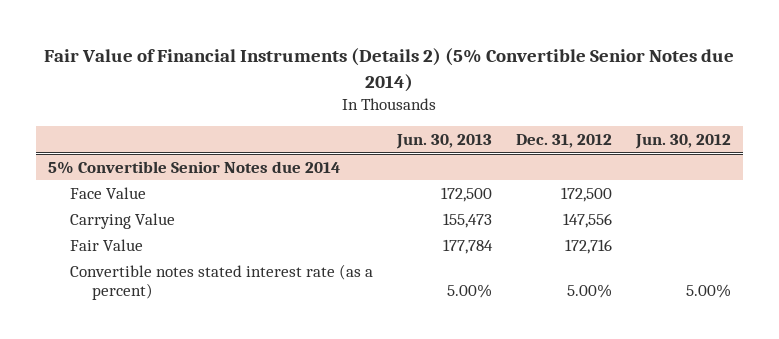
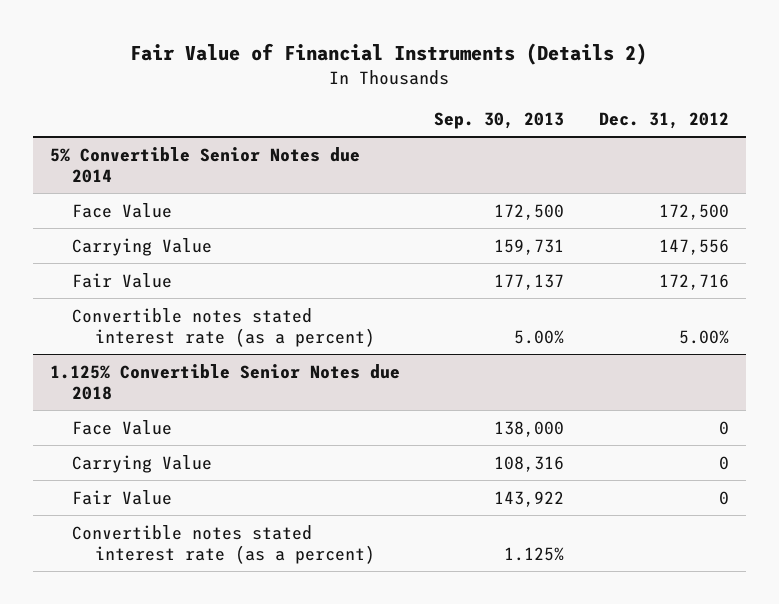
[44,47,735,92] Fair Value of Financial Instruments (Details 2) (5% Convertible Senior Notes due 2014) -> [130,43,648,66] Fair Value of Financial Instruments (Details 2)
[396,134,493,150] Jun. 30, 2013 -> none
[634,134,731,150] Jun. 30, 2012 -> none
none -> [434,111,565,129] Sep. 30, 2013
none -> [49,363,400,401] 1.125% Convertible Senior Notes due 2018
none -> [72,419,173,435] Face Value
none -> [72,454,213,473] Carrying Value
none -> [72,489,173,505] Fair Value
none -> [72,524,375,565] Convertible notes stated interest rate (as a percent)

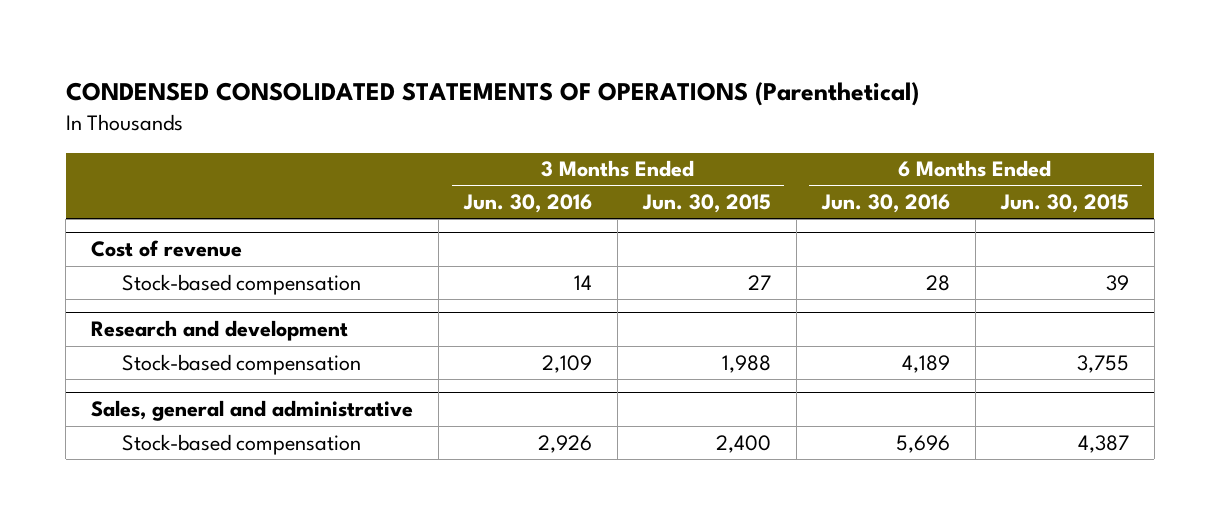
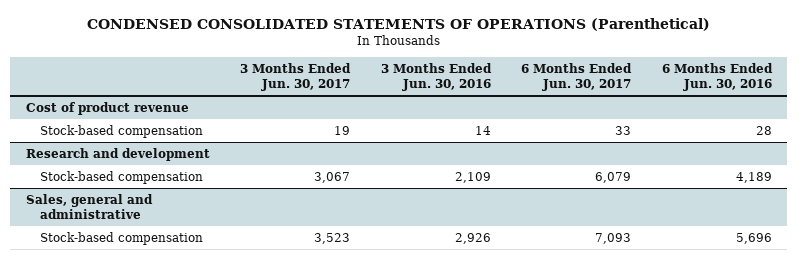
[642,194,772,214] Jun. 30, 2015 -> none
[999,194,1129,214] Jun. 30, 2015 -> none
none -> [240,63,352,92] 3 Months Ended Jun. 30, 2017
none -> [521,63,633,92] 6 Months Ended Jun. 30, 2017
[91,240,243,258] Cost of revenue -> [25,101,189,115] Cost of product revenue

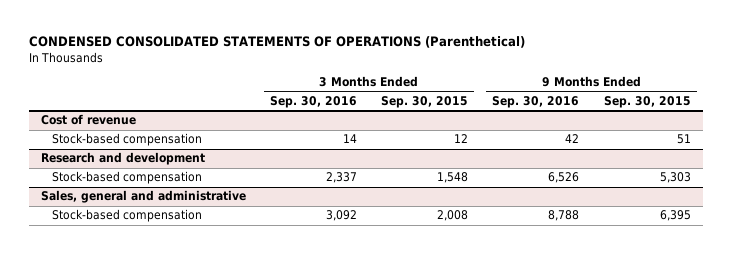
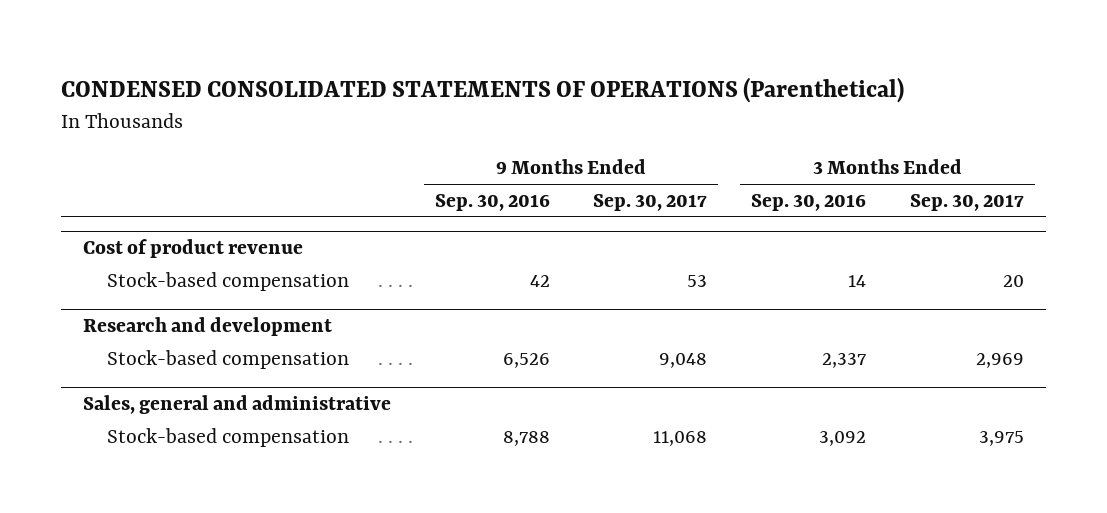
[381,95,469,108] Sep. 30, 2015 -> none
[603,95,691,108] Sep. 30, 2015 -> none
none -> [593,193,708,211] Sep. 30, 2017
none -> [909,193,1024,211] Sep. 30, 2017
[40,114,136,126] Cost of revenue -> [82,239,303,259] Cost of product revenue

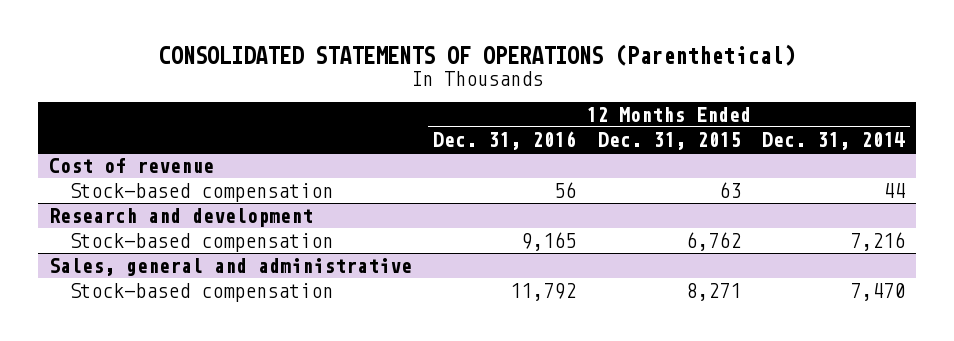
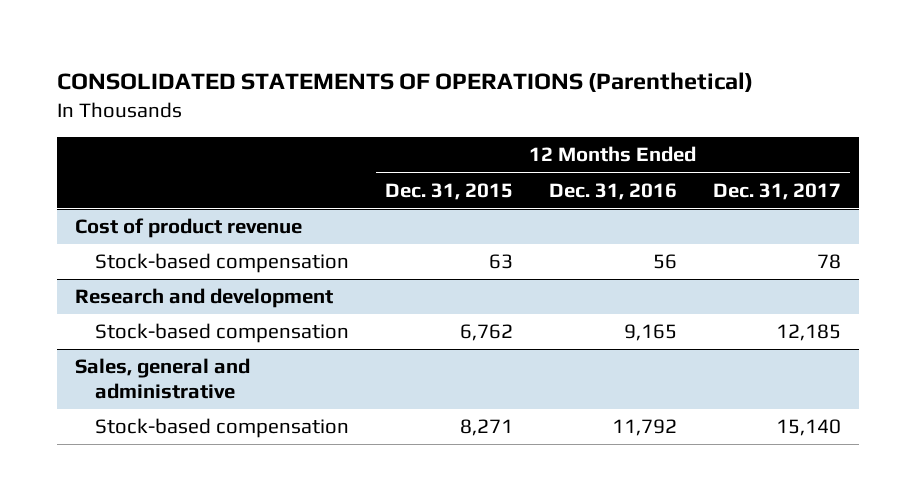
[762,132,906,151] Dec. 31, 2014 -> none
none -> [712,182,841,200] Dec. 31, 2017
[49,158,215,174] Cost of revenue -> [75,218,303,239] Cost of product revenue

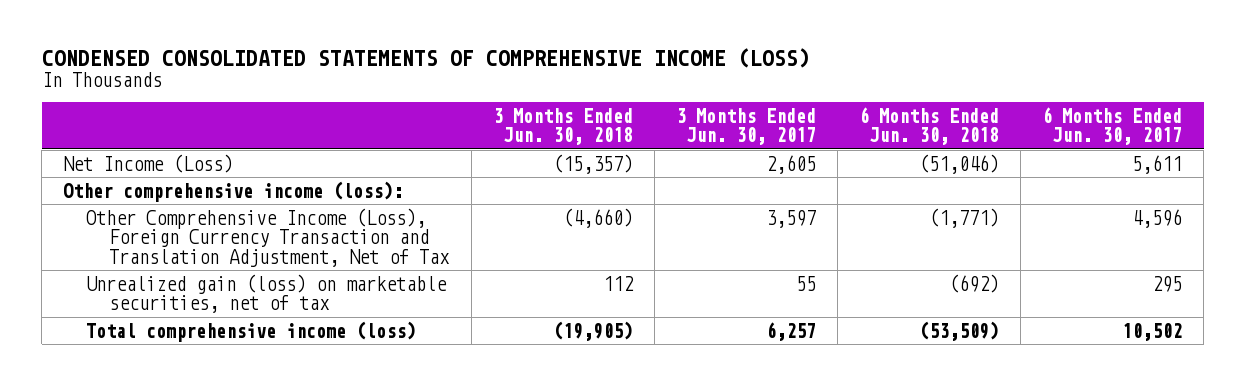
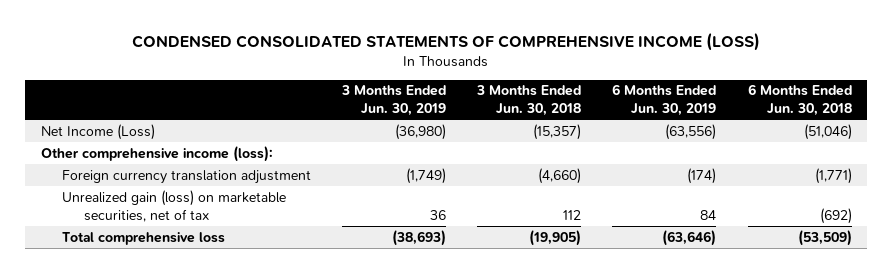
[675,107,816,146] 3 Months Ended Jun. 30, 2017 -> none
[1042,106,1183,146] 6 Months Ended Jun. 30, 2017 -> none
none -> [341,85,447,117] 3 Months Ended Jun. 30, 2019
none -> [612,84,717,117] 6 Months Ended Jun. 30, 2019
[86,207,451,268] Other Comprehensive Income (Loss), Foreign Currency Transaction and Translation Adjustment, Net of Tax -> [62,169,312,184] Foreign currency translation adjustment
[86,320,417,342] Total comprehensive income (loss) -> [62,231,226,245] Total comprehensive loss

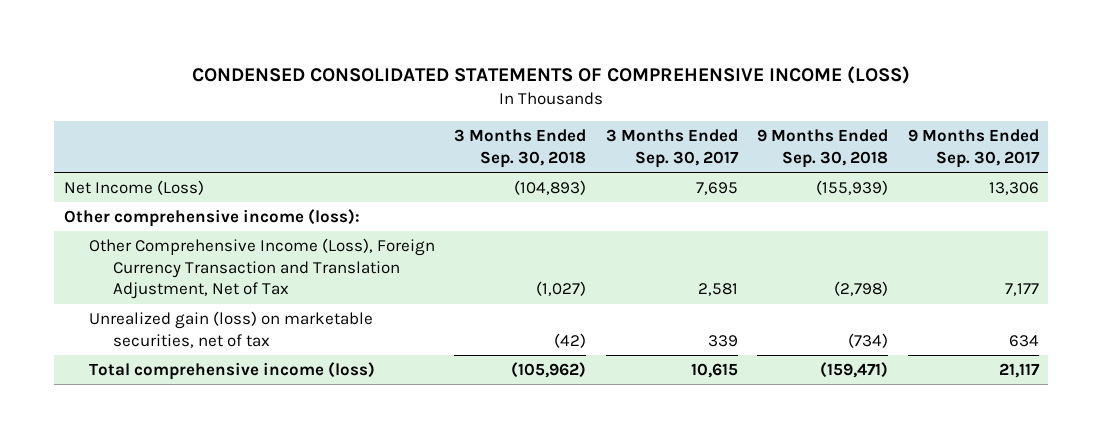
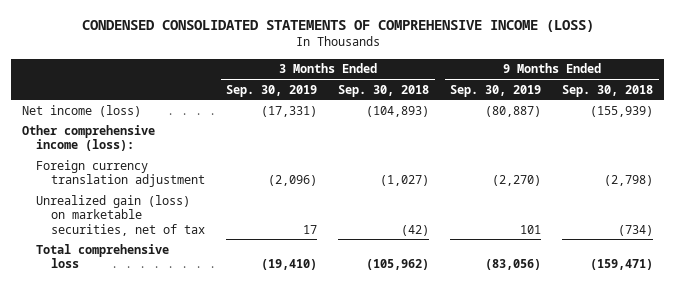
[605,129,739,168] 3 Months Ended Sep. 30, 2017 -> none
[907,129,1040,168] 9 Months Ended Sep. 30, 2017 -> none
none -> [226,84,318,97] Sep. 30, 2019
none -> [450,84,542,97] Sep. 30, 2019
[63,180,204,196] Net Income (Loss) -> [21,104,141,117] Net income (loss)
[88,238,435,300] Other Comprehensive Income (Loss), Foreign Currency Transaction and Translation Adjustment, Net of Tax -> [36,159,206,188] Foreign currency translation adjustment
[88,362,375,381] Total comprehensive income (loss) -> [36,243,170,269] Total comprehensive loss

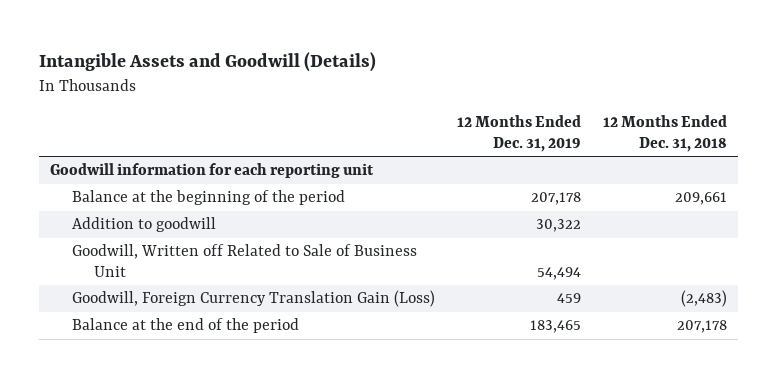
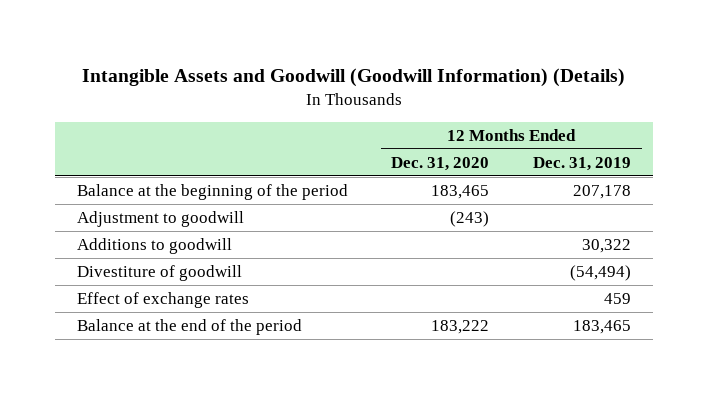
[39,51,377,72] Intangible Assets and Goodwill (Details) -> [81,67,625,87] Intangible Assets and Goodwill (Goodwill Information) (Details)
[603,115,728,152] 12 Months Ended Dec. 31, 2018 -> none
none -> [391,156,490,171] Dec. 31, 2020
[50,163,375,179] Goodwill information for each reporting unit -> none
none -> [77,211,245,228] Adjustment to goodwill
[72,217,217,233] Addition to goodwill -> [77,238,233,255] Additions to goodwill
[72,244,418,278] Goodwill, Written off Related to Sale of Business Unit -> [77,265,243,282] Divestiture of goodwill
[537,267,582,281] 54,494 -> [569,265,631,282] (54,494)
[72,290,436,308] Goodwill, Foreign Currency Translation Gain (Loss) -> [77,292,250,309] Effect of exchange rates

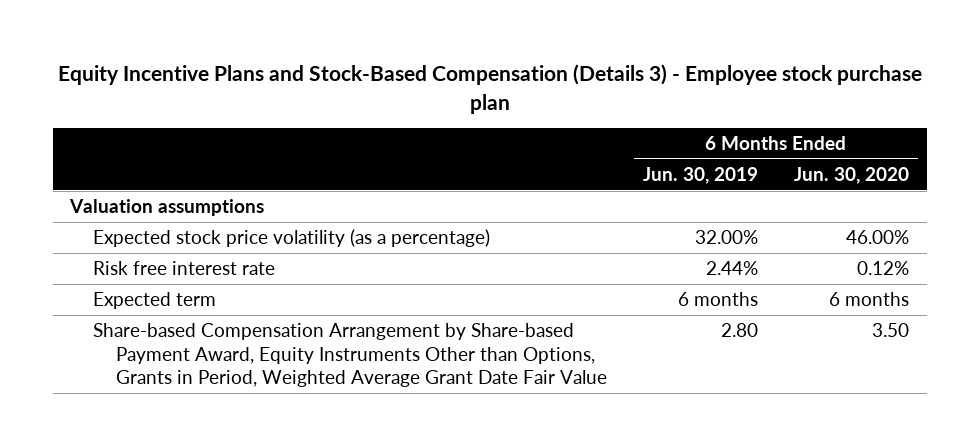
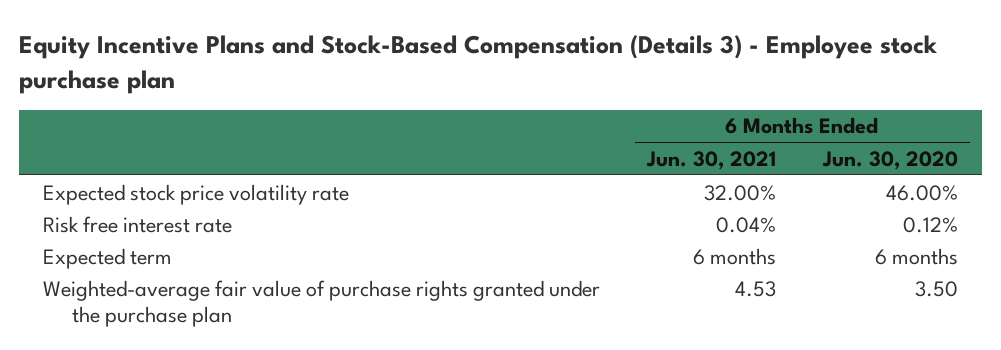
[643,167,759,185] Jun. 30, 2019 -> none
none -> [645,150,776,170] Jun. 30, 2021
[69,199,265,217] Valuation assumptions -> none
[93,229,491,248] Expected stock price volatility (as a percentage) -> [42,183,349,205] Expected stock price volatility rate
[93,323,608,388] Share-based Compensation Arrangement by Share-based Payment Award, Equity Instruments Other than Options, Grants in Period, Weighted Average Grant Date Fair Value -> [42,279,600,327] Weighted-average fair value of purchase rights granted under the purchase plan

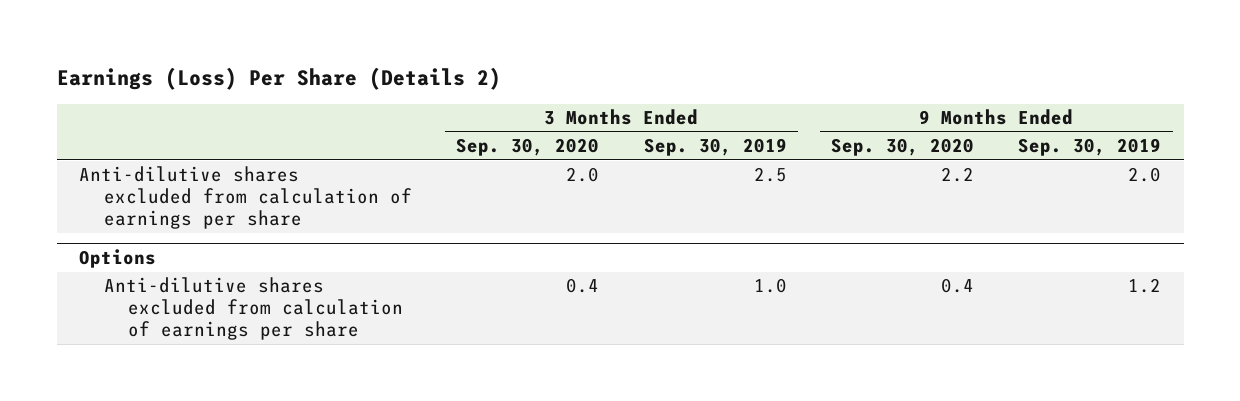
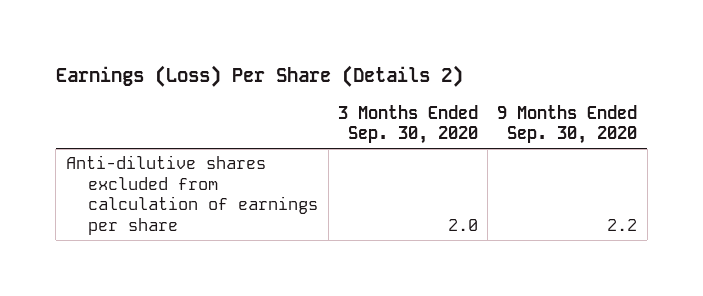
[643,138,787,157] Sep. 30, 2019 -> none
[1018,138,1162,157] Sep. 30, 2019 -> none
[79,249,157,269] Options -> none
[103,277,404,341] Anti-dilutive shares excluded from calculation of earnings per share -> none

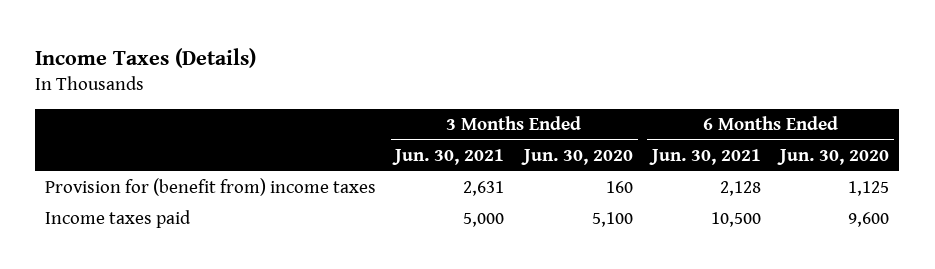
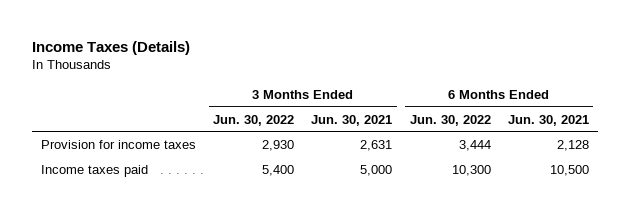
[520,149,633,166] Jun. 30, 2020 -> none
[777,149,890,166] Jun. 30, 2020 -> none
none -> [212,114,294,126] Jun. 30, 2022
none -> [409,114,491,126] Jun. 30, 2022
[45,178,377,197] Provision for (benefit from) income taxes -> [40,139,196,149] Provision for income taxes

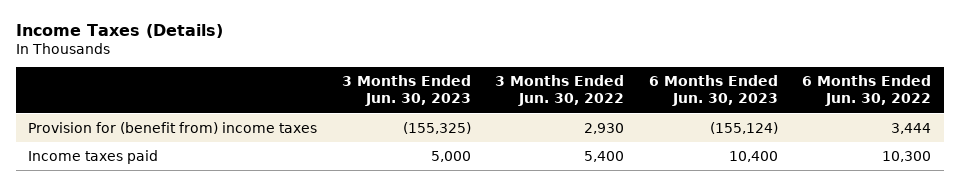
[311,114,393,126] Jun. 30, 2021 -> none
[507,114,589,126] Jun. 30, 2021 -> none
none -> [341,75,471,107] 3 Months Ended Jun. 30, 2023
none -> [648,75,778,107] 6 Months Ended Jun. 30, 2023
[40,139,196,149] Provision for income taxes -> [27,121,317,134] Provision for (benefit from) income taxes

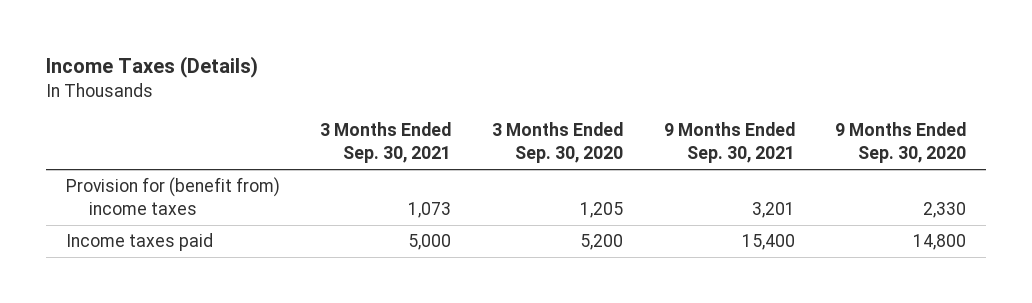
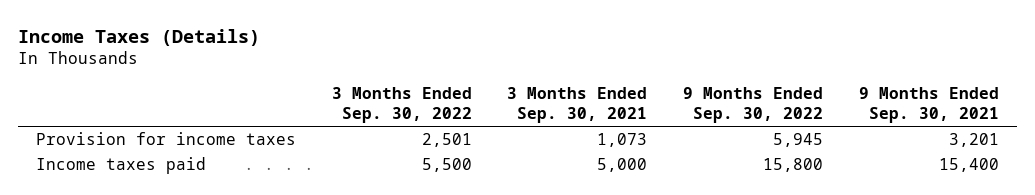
[491,122,623,164] 3 Months Ended Sep. 30, 2020 -> none
[835,122,967,164] 9 Months Ended Sep. 30, 2020 -> none
none -> [331,86,472,124] 3 Months Ended Sep. 30, 2022
none -> [683,86,824,124] 9 Months Ended Sep. 30, 2022
[65,177,280,216] Provision for (benefit from) income taxes -> [35,132,296,146] Provision for income taxes

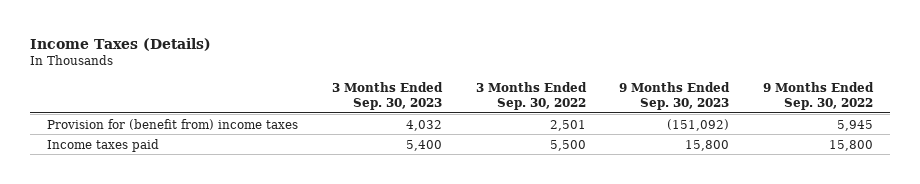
[507,86,648,124] 3 Months Ended Sep. 30, 2021 -> none
[859,86,1000,124] 9 Months Ended Sep. 30, 2021 -> none
none -> [331,81,443,110] 3 Months Ended Sep. 30, 2023
none -> [619,81,731,110] 9 Months Ended Sep. 30, 2023
[35,132,296,146] Provision for income taxes -> [47,118,299,130] Provision for (benefit from) income taxes

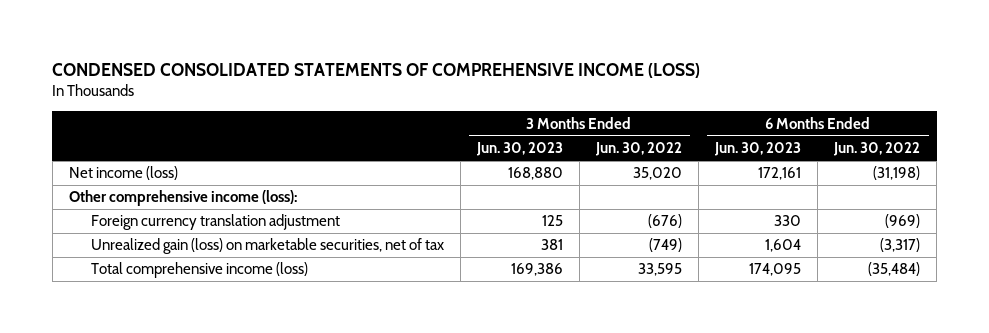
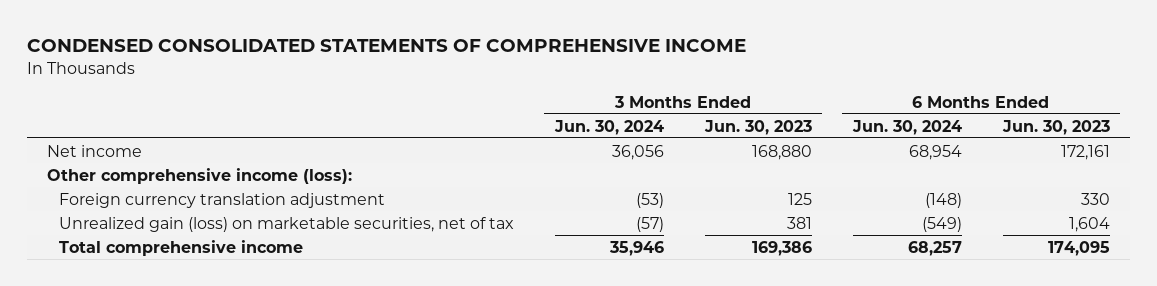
[52,62,701,78] CONDENSED CONSOLIDATED STATEMENTS OF COMPREHENSIVE INCOME (LOSS) -> [26,38,746,52] CONDENSED CONSOLIDATED STATEMENTS OF COMPREHENSIVE INCOME
[595,142,683,157] Jun. 30, 2022 -> none
[833,142,921,157] Jun. 30, 2022 -> none
none -> [553,119,664,135] Jun. 30, 2024
none -> [851,119,962,135] Jun. 30, 2024
[68,166,178,181] Net income (loss) -> [47,144,143,157] Net income
[90,262,308,279] Total comprehensive income (loss) -> [58,239,303,256] Total comprehensive income

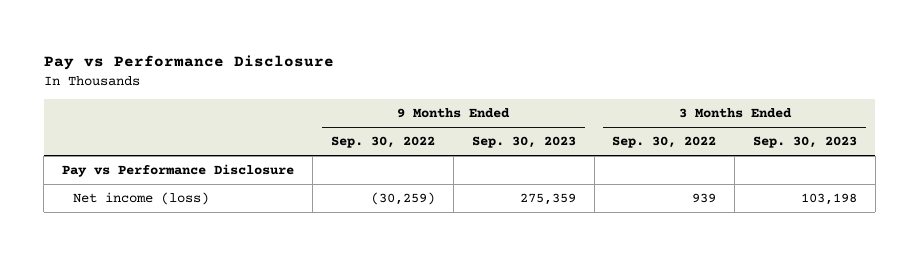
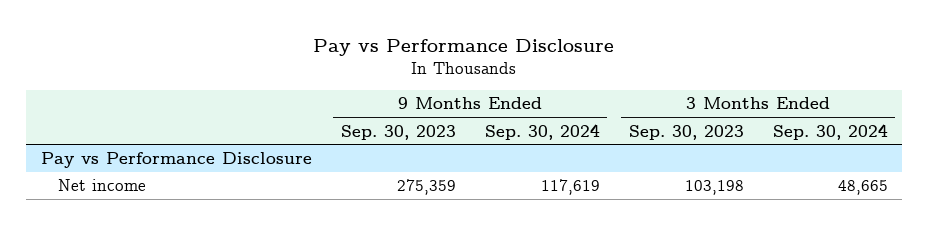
[330,136,435,149] Sep. 30, 2022 -> none
[612,136,717,149] Sep. 30, 2022 -> none
none -> [484,123,600,140] Sep. 30, 2024
none -> [772,123,888,140] Sep. 30, 2024
[72,192,209,206] Net income (loss) -> [57,179,146,192] Net income

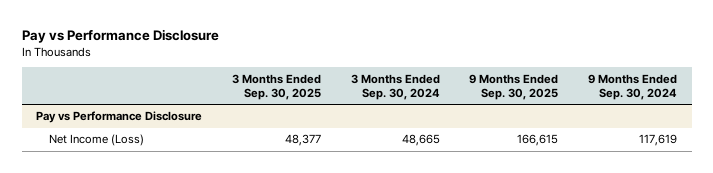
[340,124,456,140] Sep. 30, 2023 -> none
[628,124,744,140] Sep. 30, 2023 -> none
none -> [232,73,322,101] 3 Months Ended Sep. 30, 2025
none -> [469,73,559,101] 9 Months Ended Sep. 30, 2025
[57,179,146,192] Net income -> [49,134,145,147] Net Income (Loss)

